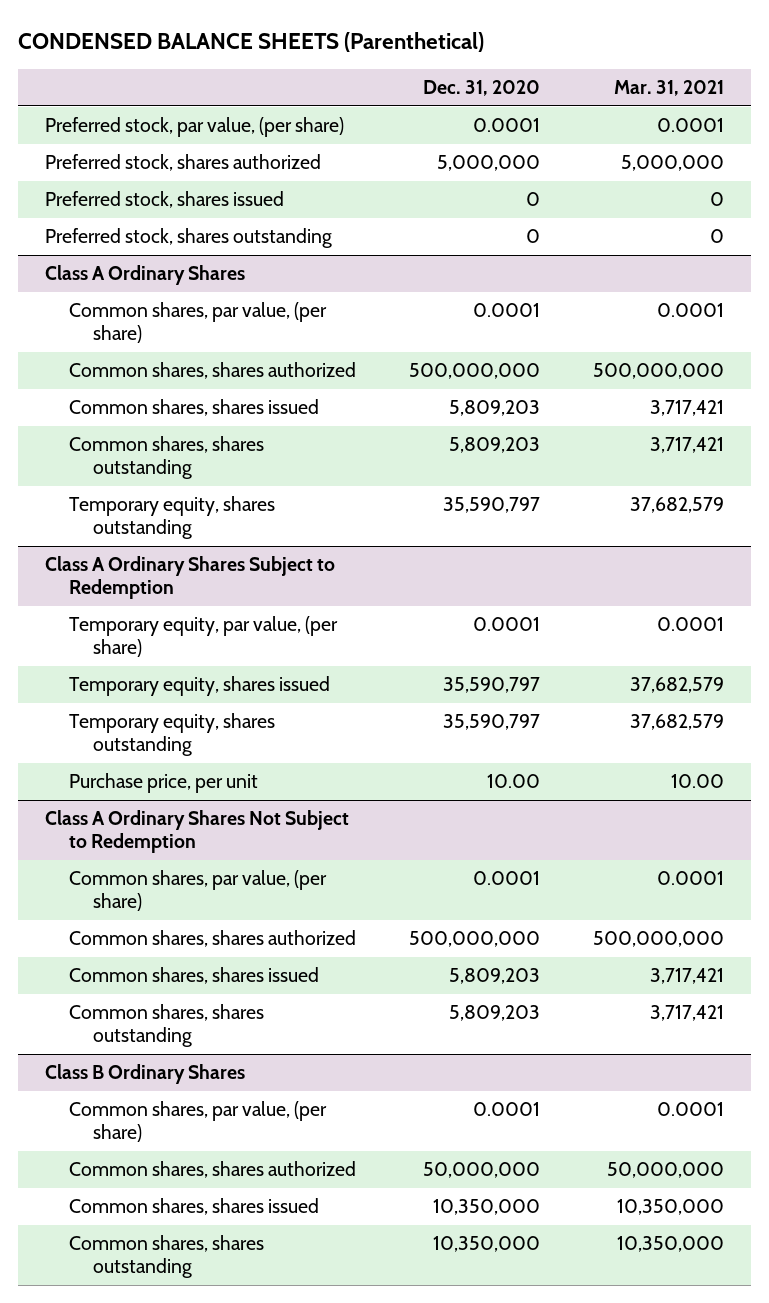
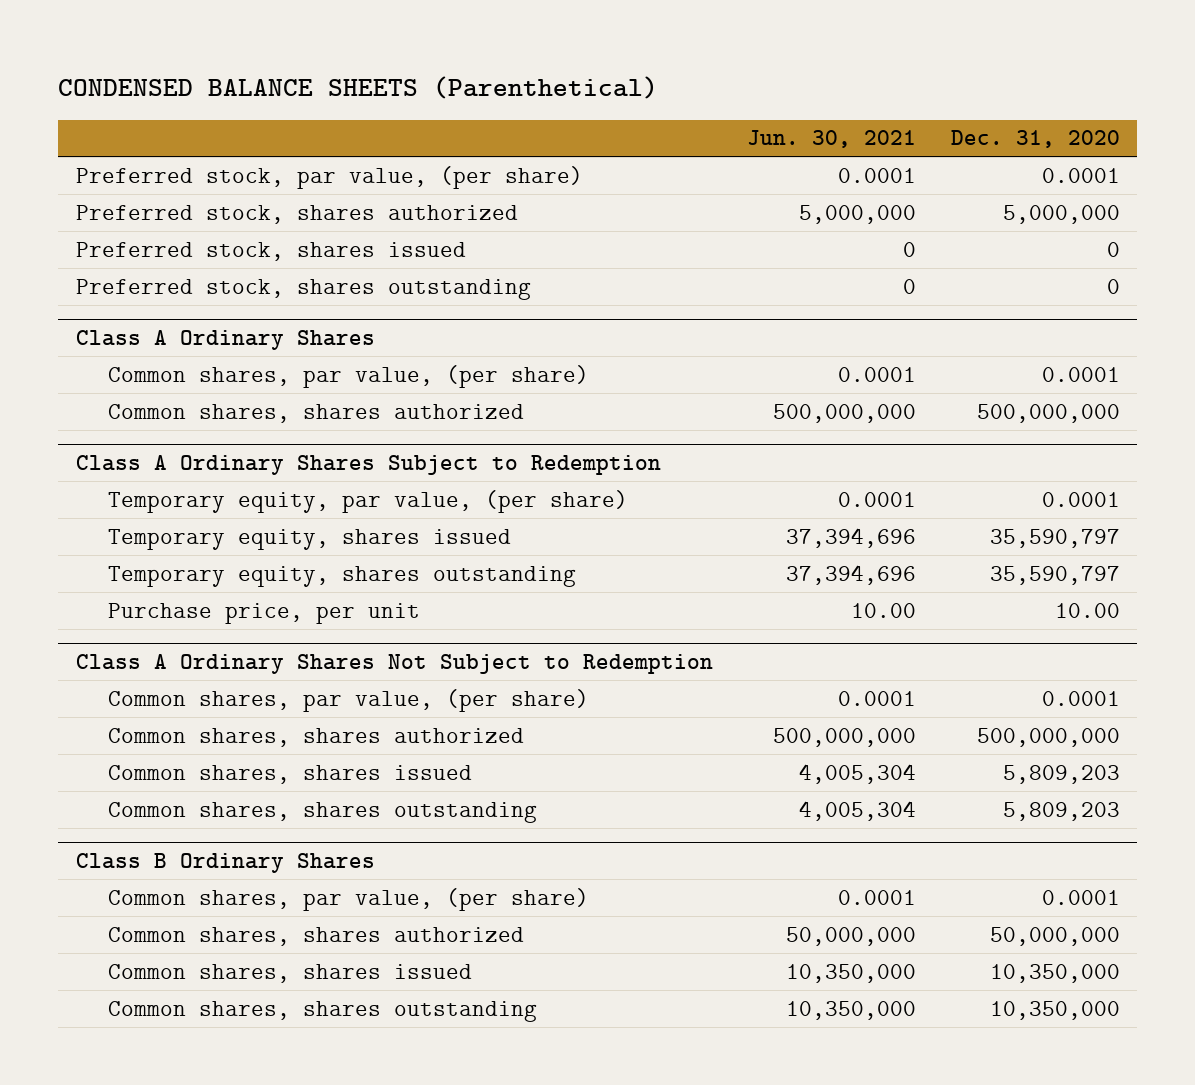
[614,79,725,96] Mar. 31, 2021 -> none
none -> [747,130,917,149] Jun. 30, 2021
[68,399,319,417] Common shares, shares issued -> none
[68,436,264,480] Common shares, shares outstanding -> none
[68,496,275,540] Temporary equity, shares outstanding -> none

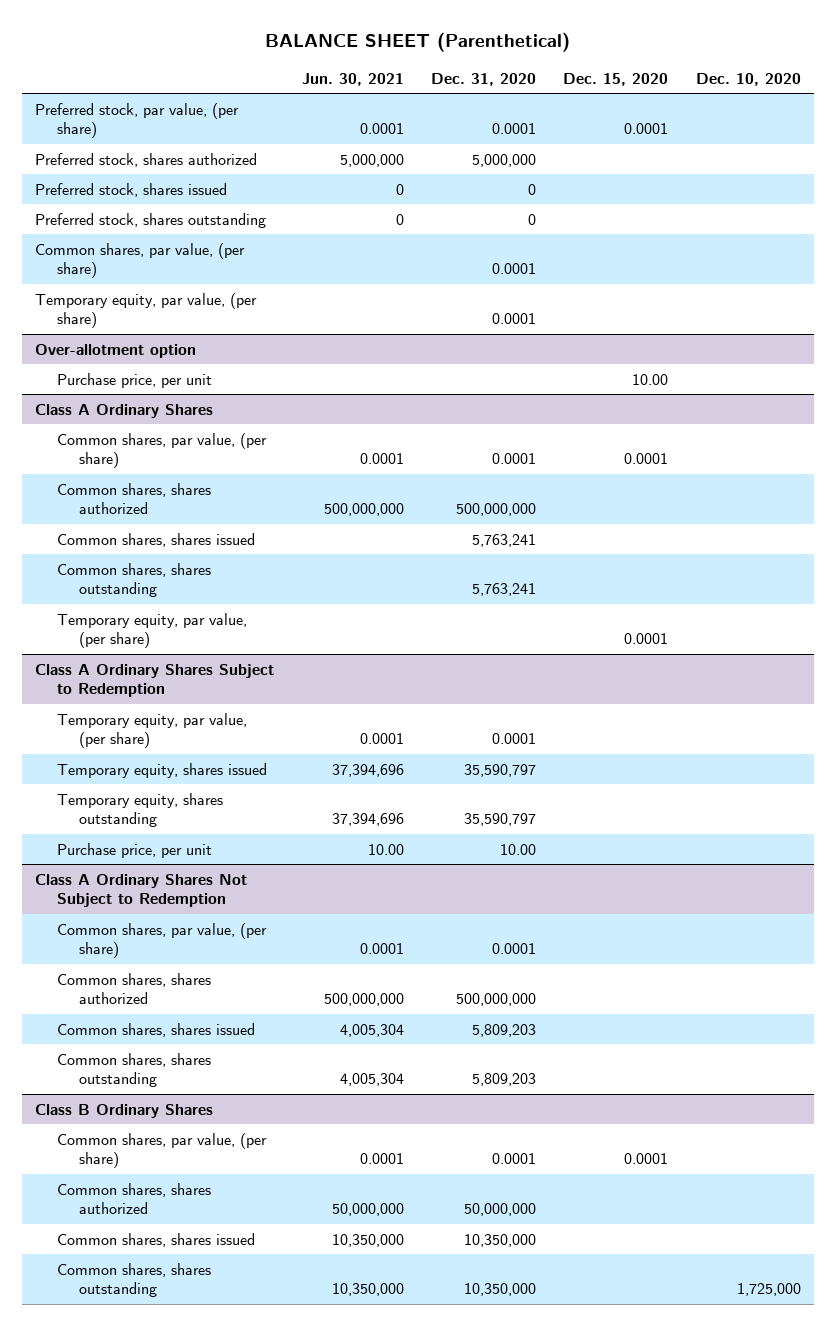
[58,75,659,99] CONDENSED BALANCE SHEETS (Parenthetical) -> [264,31,570,52] BALANCE SHEET (Parenthetical)
none -> [563,72,669,86] Dec. 15, 2020
none -> [695,72,801,86] Dec. 10, 2020
none -> [35,242,246,279] Common shares, par value, (per share)
none -> [35,292,258,329] Temporary equity, par value, (per share)
none -> [35,343,197,358] Over-allotment option
none -> [57,372,213,388] Purchase price, per unit
none -> [57,532,256,547] Common shares, shares issued
none -> [57,562,212,598] Common shares, shares outstanding
none -> [57,612,248,649] Temporary equity, par value, (per share)

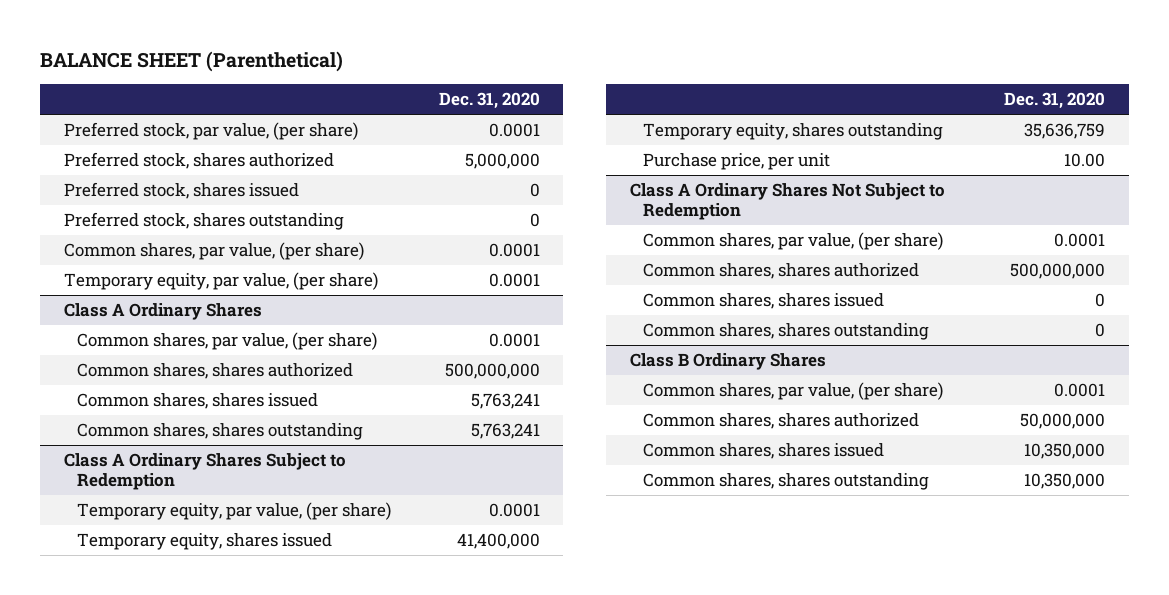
[301,72,404,86] Jun. 30, 2021 -> none
[563,72,669,86] Dec. 15, 2020 -> none
[695,72,801,86] Dec. 10, 2020 -> none
[35,343,197,358] Over-allotment option -> none
[57,372,213,388] Purchase price, per unit -> none
[57,612,248,649] Temporary equity, par value, (per share) -> none
[463,763,536,777] 35,590,797 -> [456,533,540,550] 41,400,000
[463,813,536,827] 35,590,797 -> [1024,123,1106,140] 35,636,759
[471,1023,536,1037] 5,809,203 -> [1095,293,1106,308] 0
[471,1073,536,1087] 5,809,203 -> [1095,323,1106,338] 0

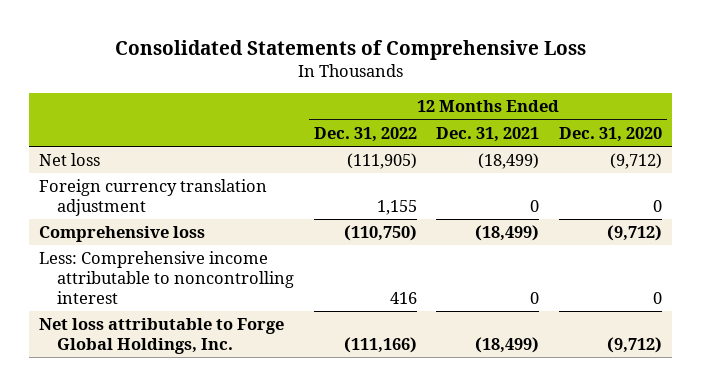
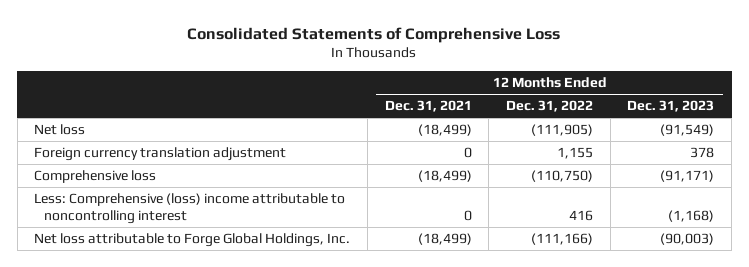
[559,126,663,142] Dec. 31, 2020 -> none
none -> [627,100,715,113] Dec. 31, 2023
[39,251,294,304] Less: Comprehensive income attributable to noncontrolling interest -> [34,193,346,224] Less: Comprehensive (loss) income attributable to noncontrolling interest

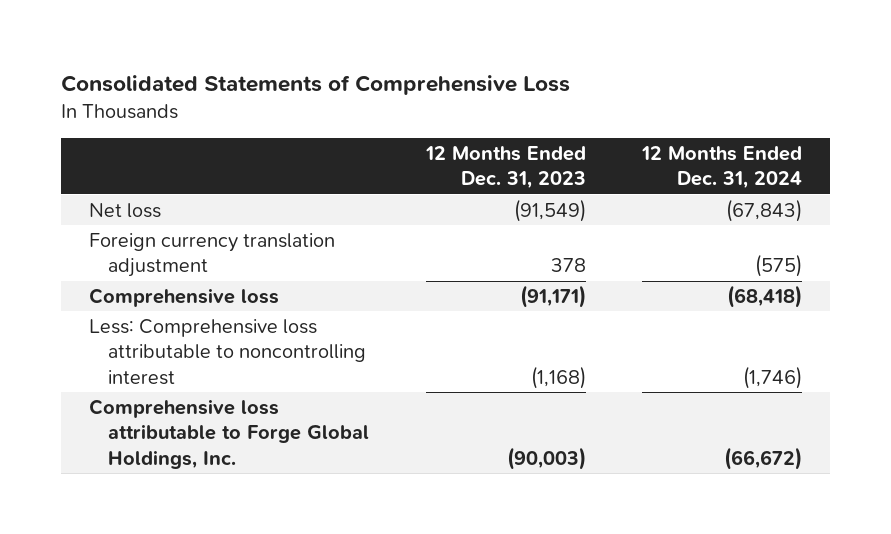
[384,100,472,113] Dec. 31, 2021 -> none
[506,100,594,113] Dec. 31, 2022 -> none
none -> [641,145,803,190] 12 Months Ended Dec. 31, 2024
[34,193,346,224] Less: Comprehensive (loss) income attributable to noncontrolling interest -> [88,318,367,385] Less: Comprehensive loss attributable to noncontrolling interest
[34,233,351,248] Net loss attributable to Forge Global Holdings, Inc. -> [88,398,370,469] Comprehensive loss attributable to Forge Global Holdings, Inc.

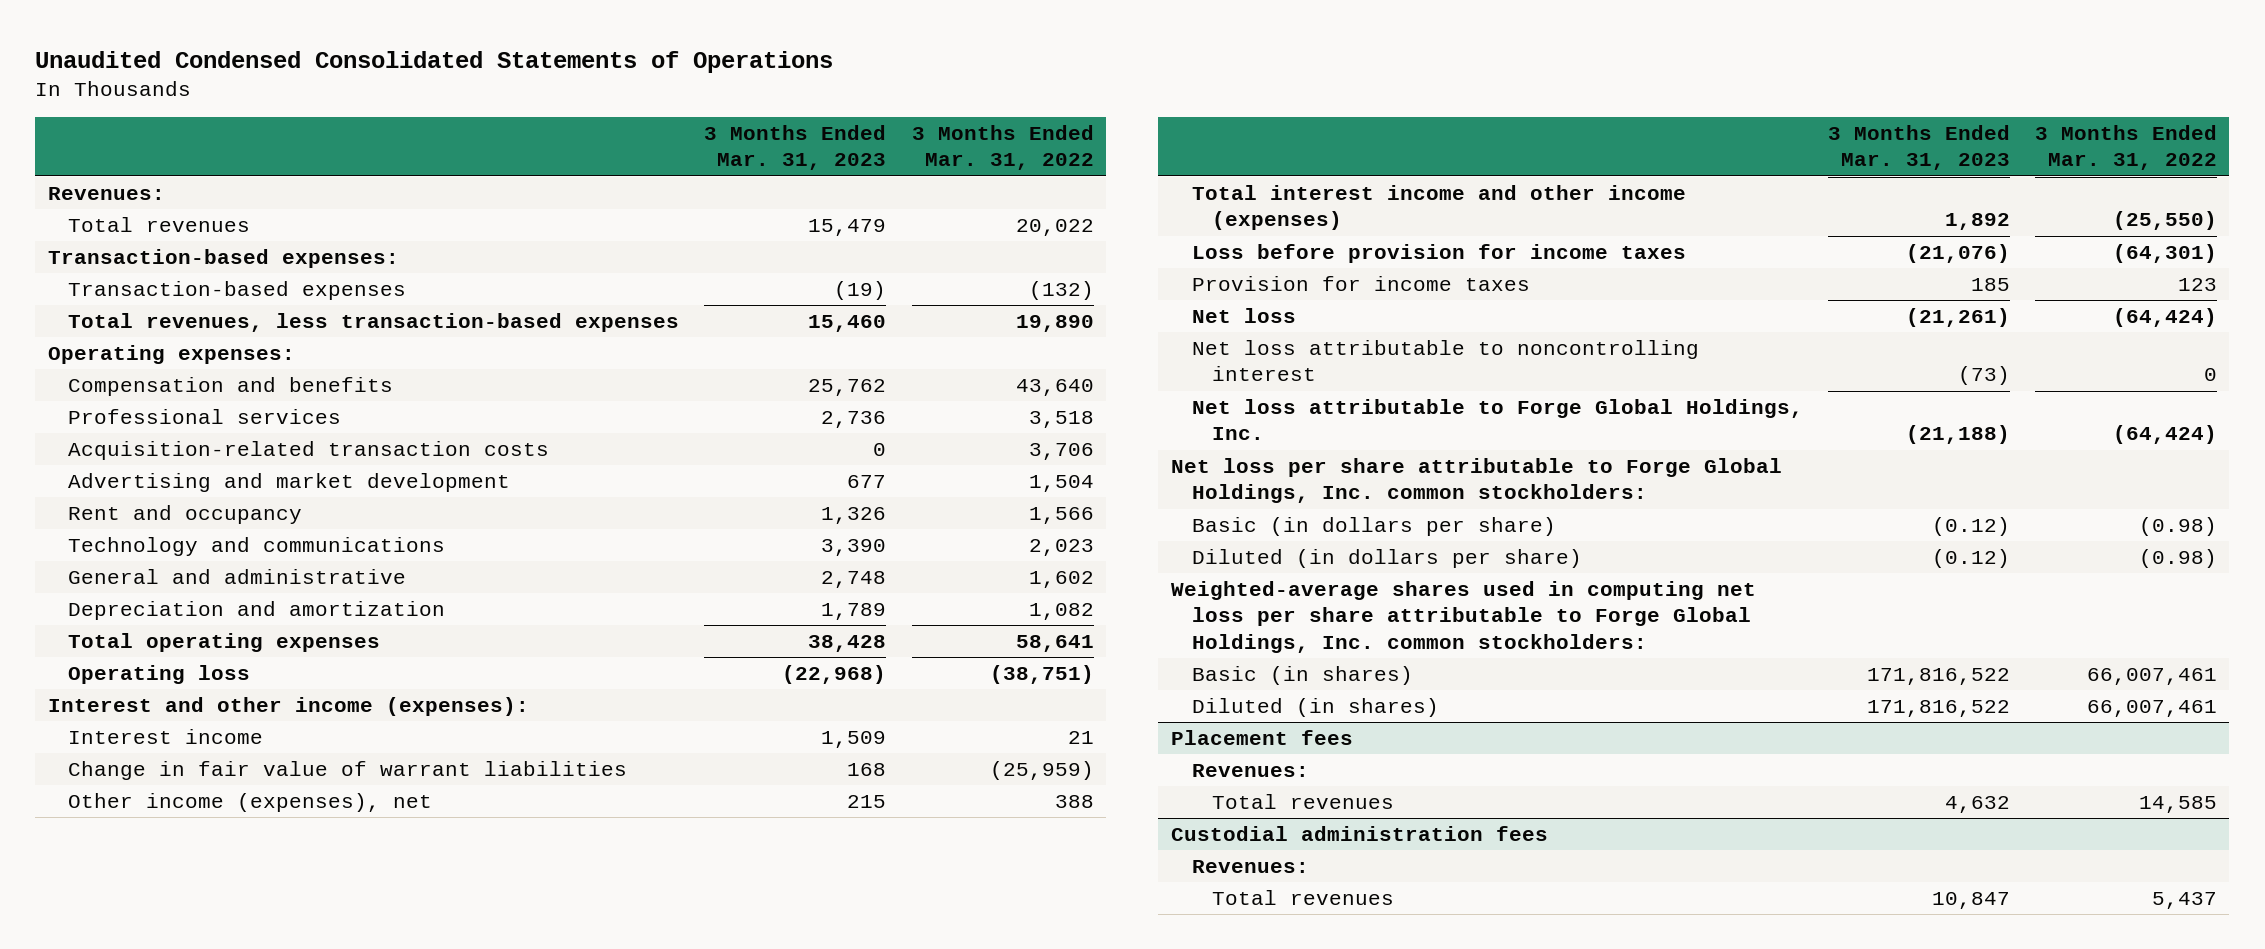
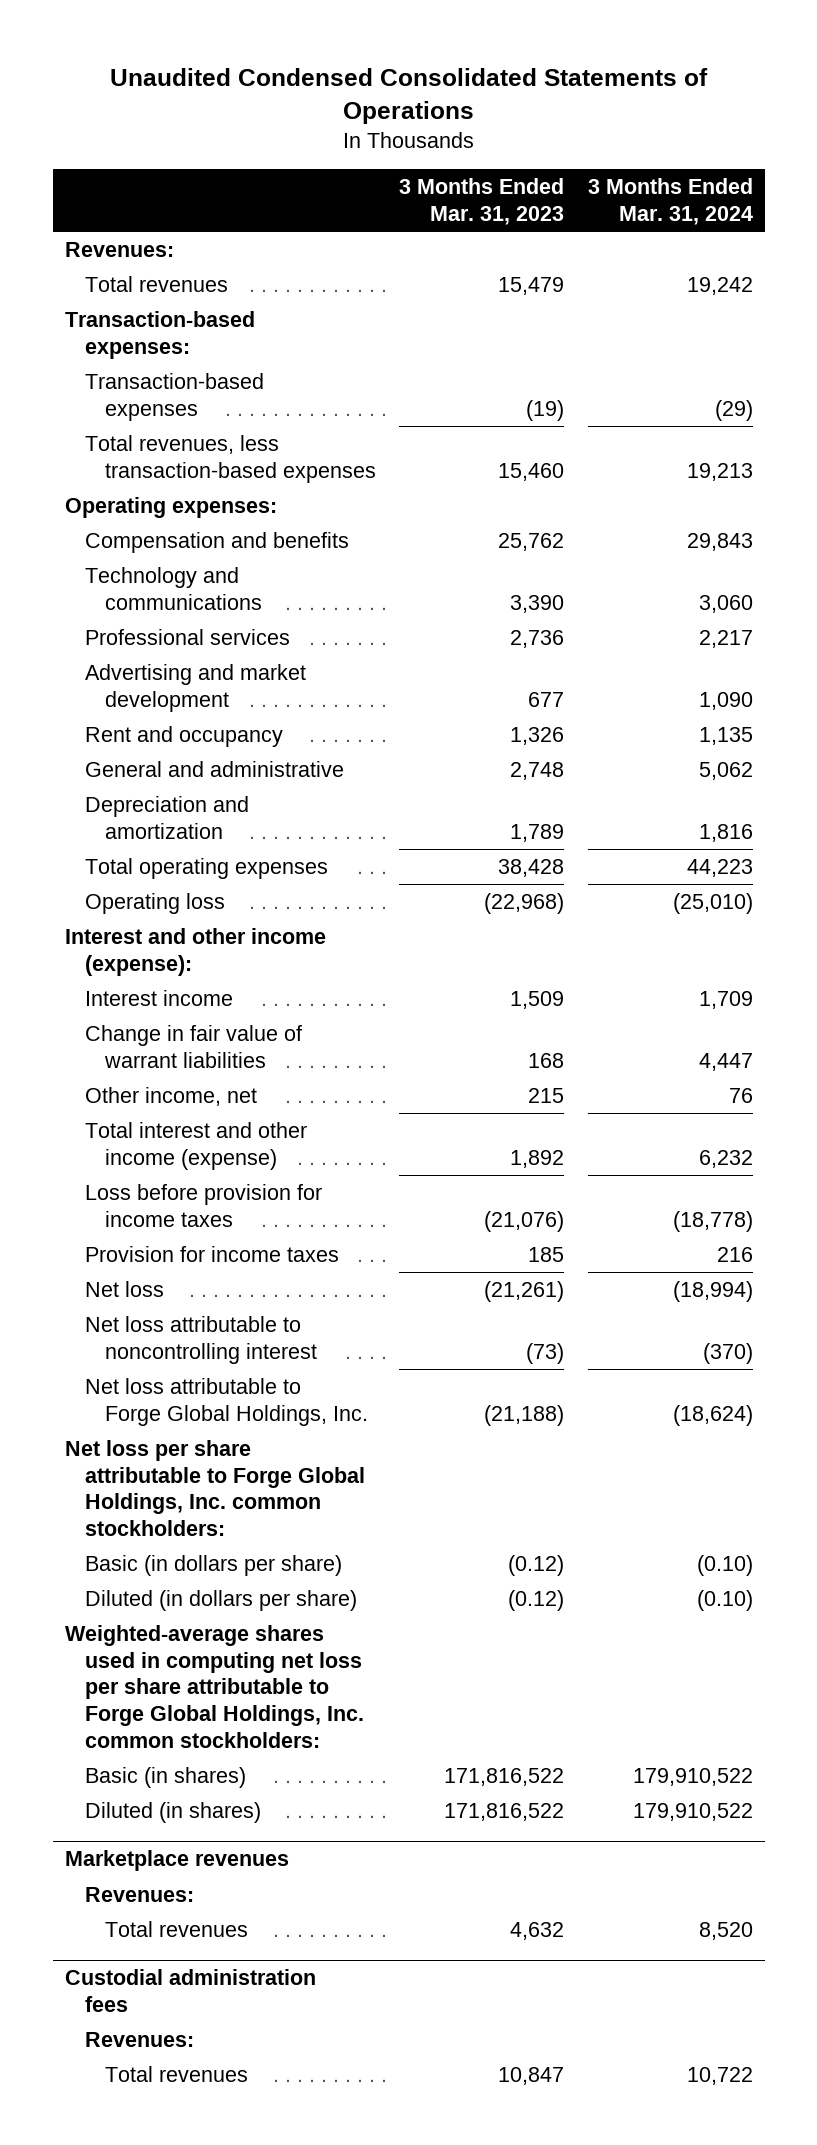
[911,124,1094,171] 3 Months Ended Mar. 31, 2022 -> none
none -> [587,178,753,226] 3 Months Ended Mar. 31, 2024
[68,537,446,557] Technology and communications -> [84,567,262,610] Technology and communications
[68,441,550,461] Acquisition-related transaction costs -> none
[47,697,529,717] Interest and other income (expenses): -> [64,928,326,976] Interest and other income (expense):
[68,793,433,813] Other income (expenses), net -> [84,1087,257,1107] Other income, net
[1191,185,1686,231] Total interest income and other income (expenses) -> [84,1122,307,1170] Total interest and other income (expense)
[1171,730,1354,746] Placement fees -> none
none -> [64,1850,289,1872] Marketplace revenues

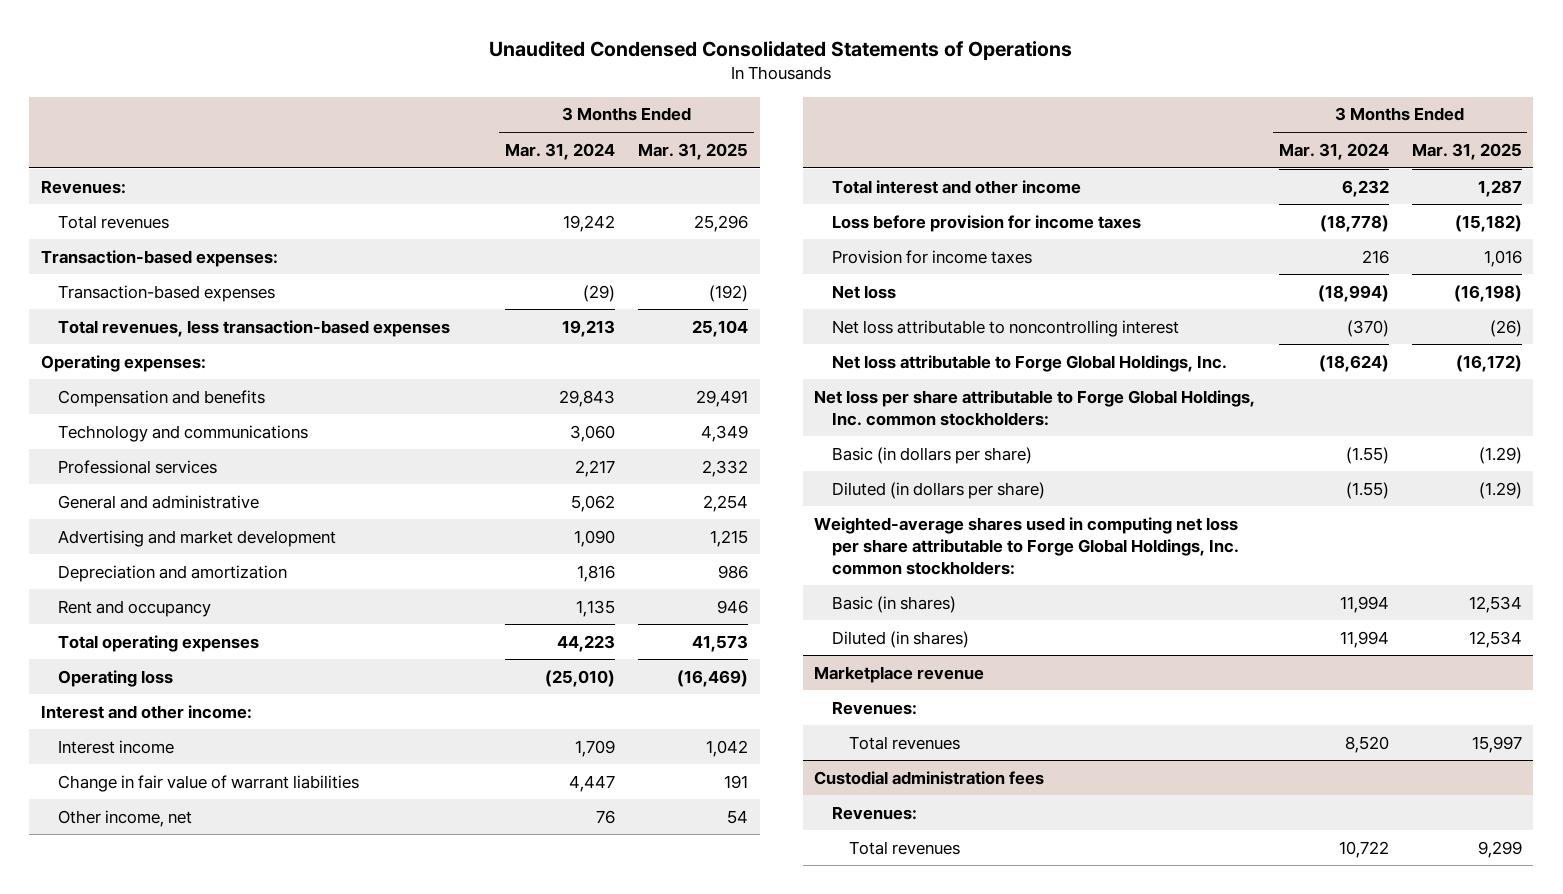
[399,178,565,226] 3 Months Ended Mar. 31, 2023 -> none
none -> [638,142,749,160] Mar. 31, 2025
[84,664,306,712] Advertising and market development -> [58,529,337,547] Advertising and market development
[84,726,283,748] Rent and occupancy -> [58,599,212,617] Rent and occupancy
[64,928,326,976] Interest and other income (expense): -> [40,704,252,719] Interest and other income:
[84,1122,307,1170] Total interest and other income (expense) -> [831,179,1081,194] Total interest and other income
[696,1555,753,1577] (0.10) -> [1345,446,1389,464] (1.55)
[696,1590,753,1612] (0.10) -> [1345,481,1389,499] (1.55)
[632,1768,753,1787] 179,910,522 -> [1339,595,1389,613] 11,994
[632,1803,753,1822] 179,910,522 -> [1339,630,1389,648] 11,994
[64,1850,289,1872] Marketplace revenues -> [814,665,985,683] Marketplace revenue

